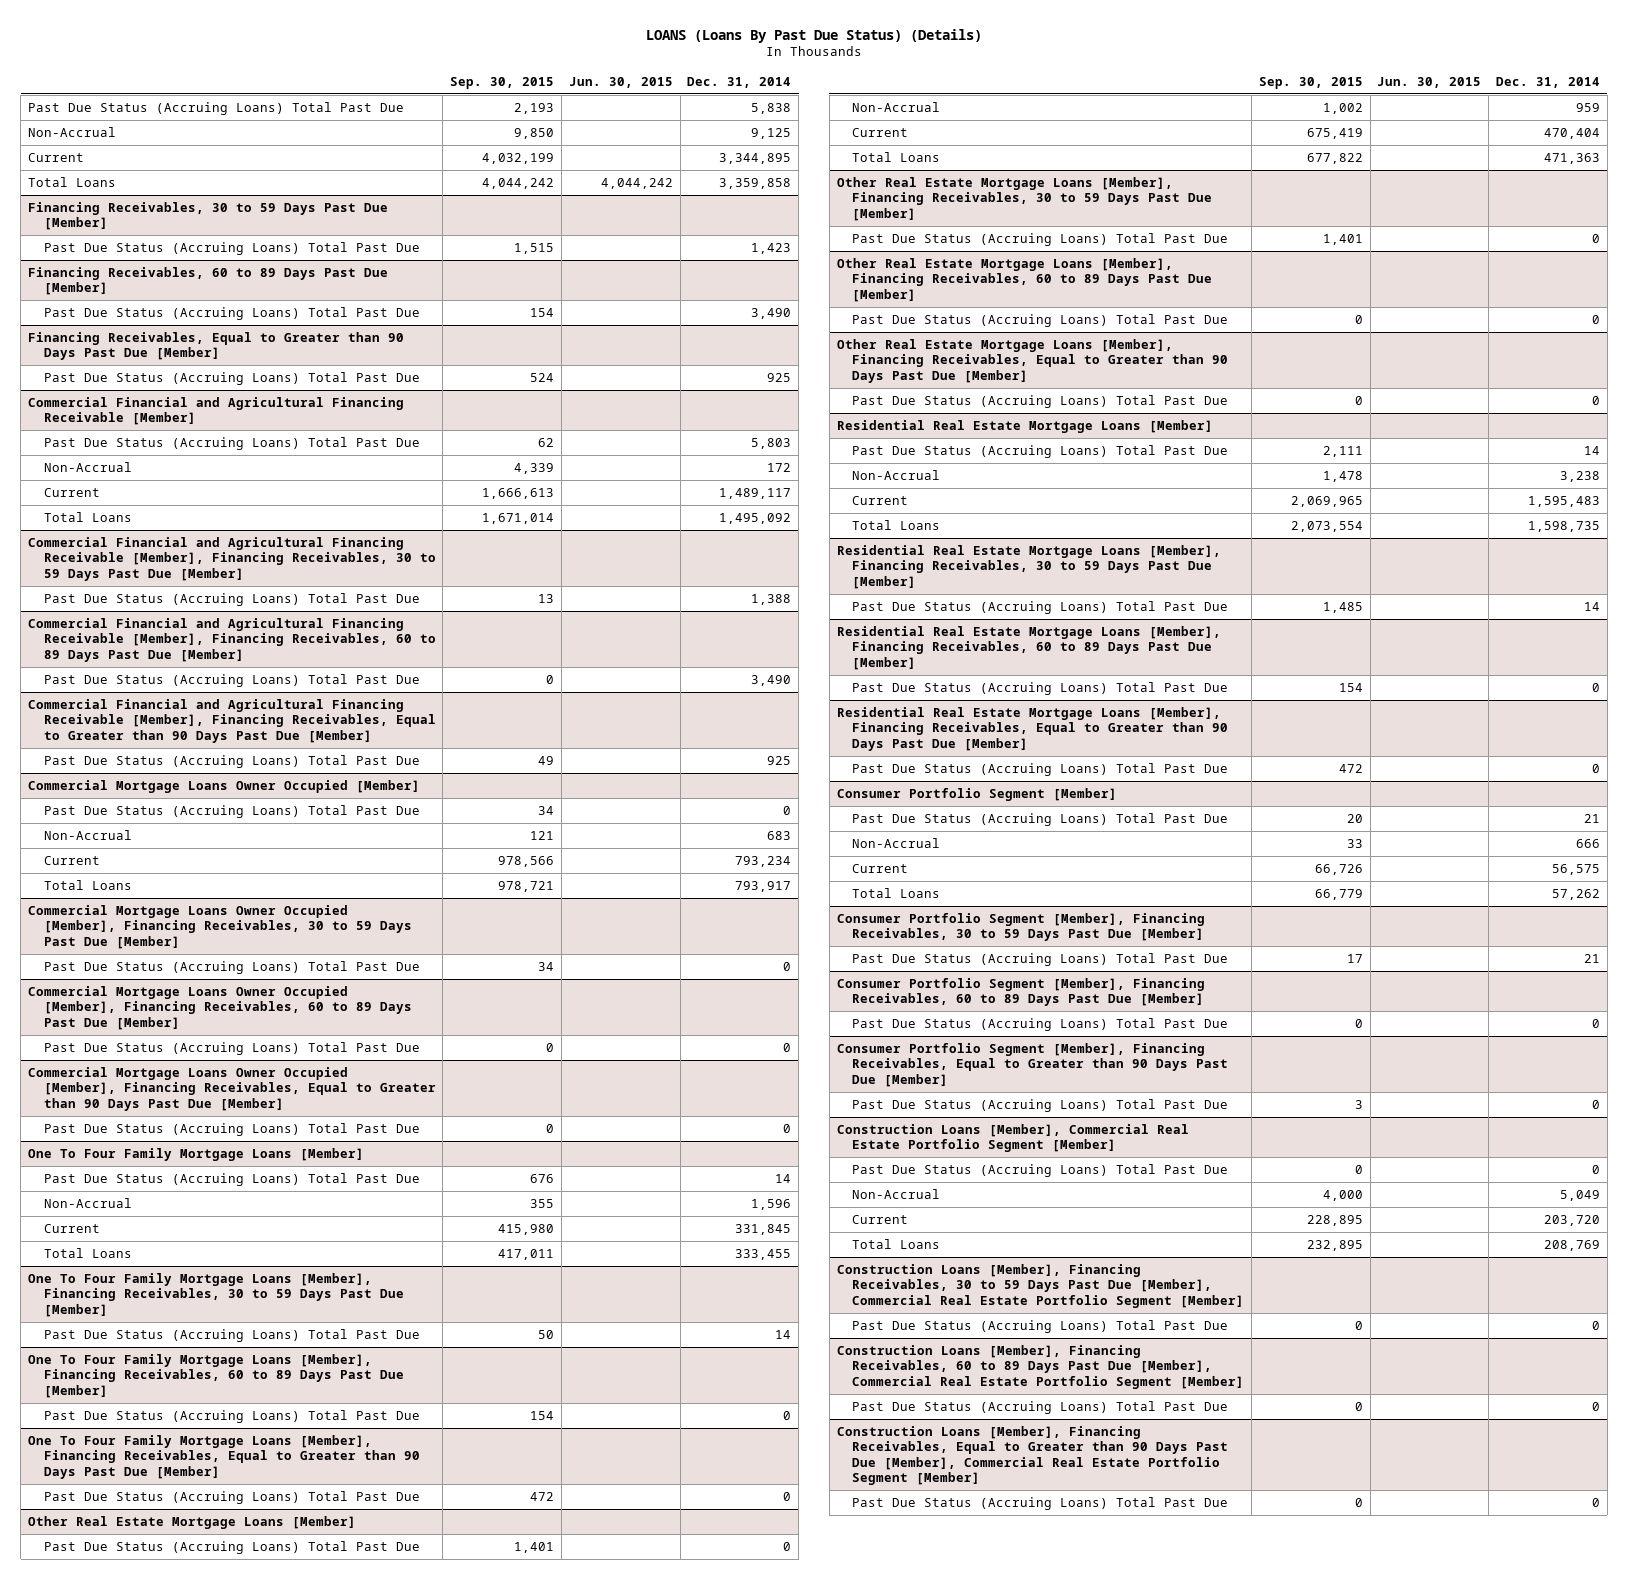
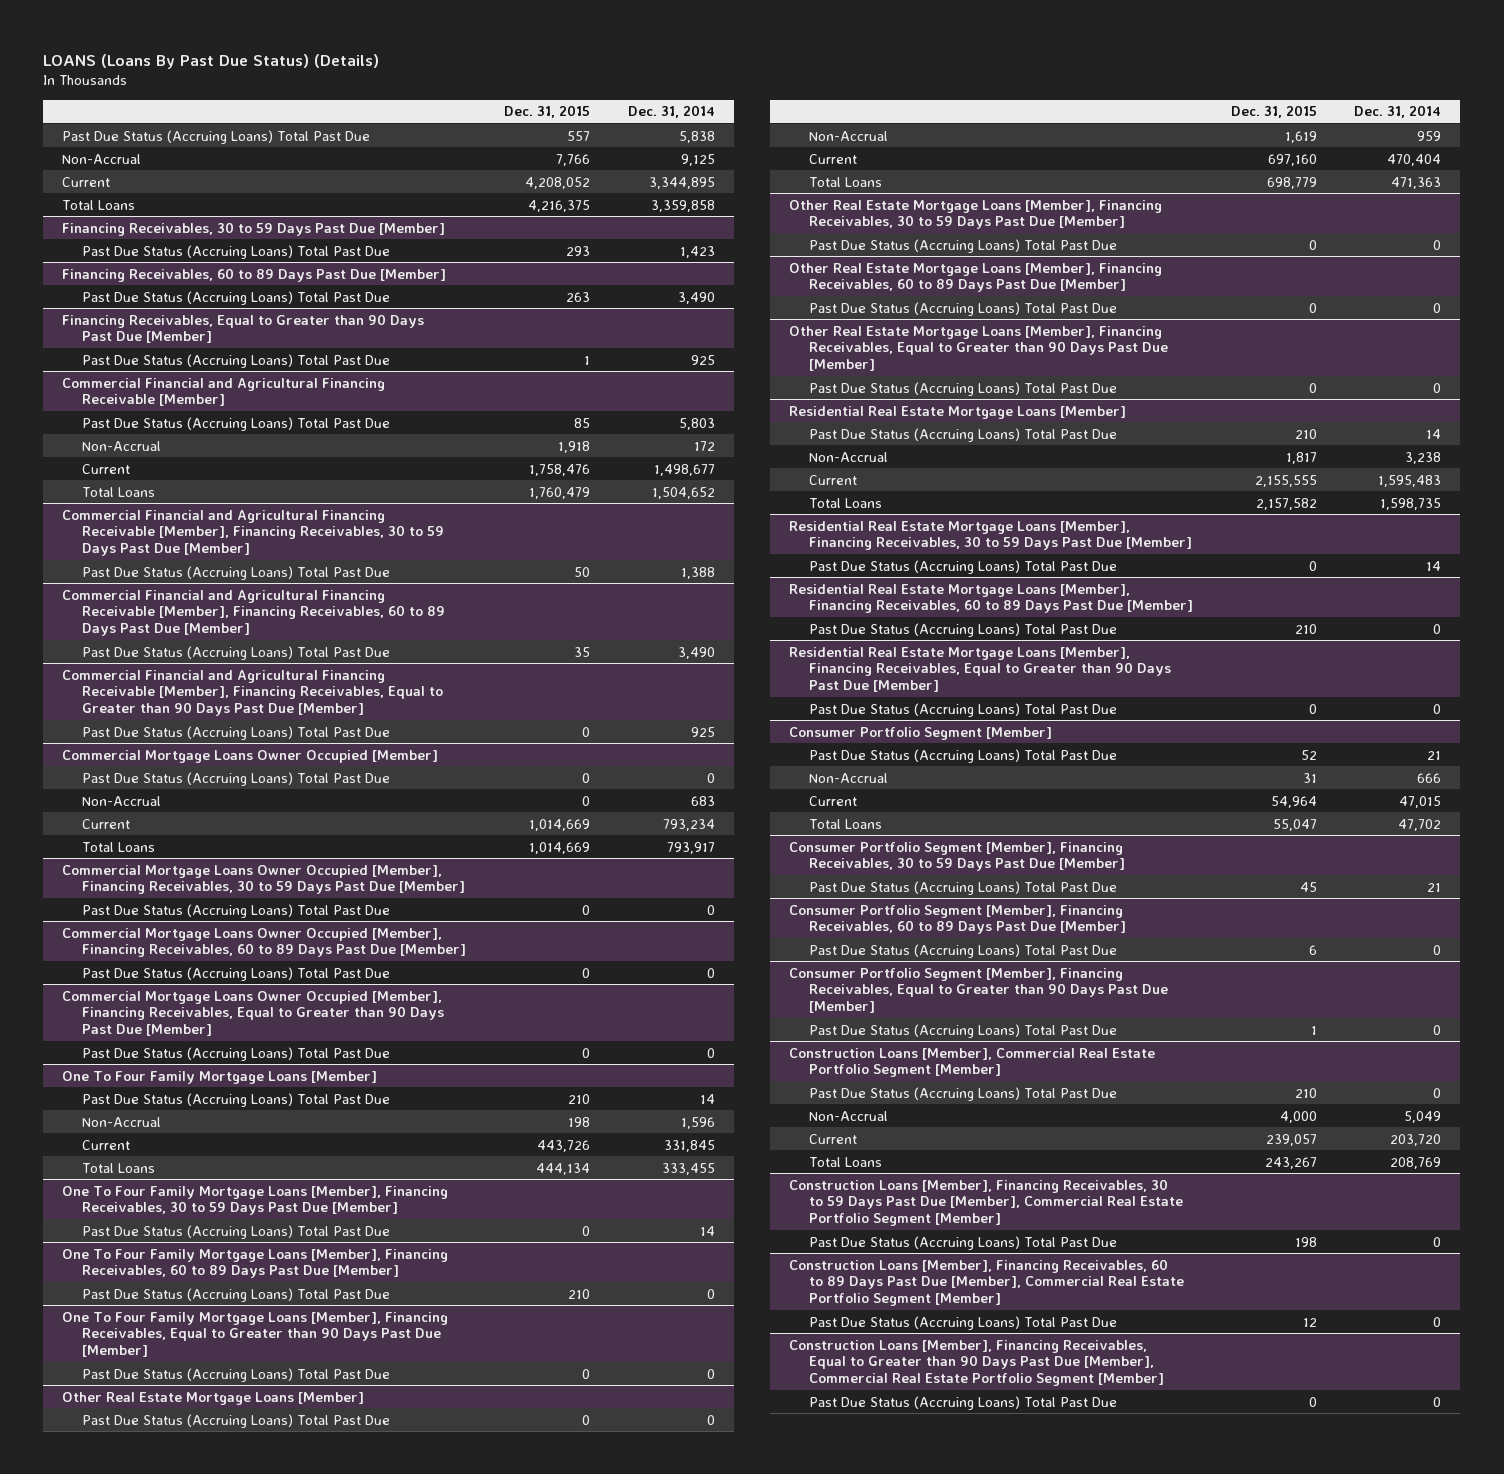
[450,76,555,89] Sep. 30, 2015 -> none
[568,76,673,88] Jun. 30, 2015 -> none
none -> [504,105,591,119] Dec. 31, 2015
[719,487,792,499] 1,489,117 -> [653,463,715,476] 1,498,677
[719,512,792,524] 1,495,092 -> [651,486,715,499] 1,504,652
[1552,863,1601,875] 56,575 -> [1399,795,1442,808] 47,015
[1552,888,1601,900] 57,262 -> [1398,818,1442,831] 47,702

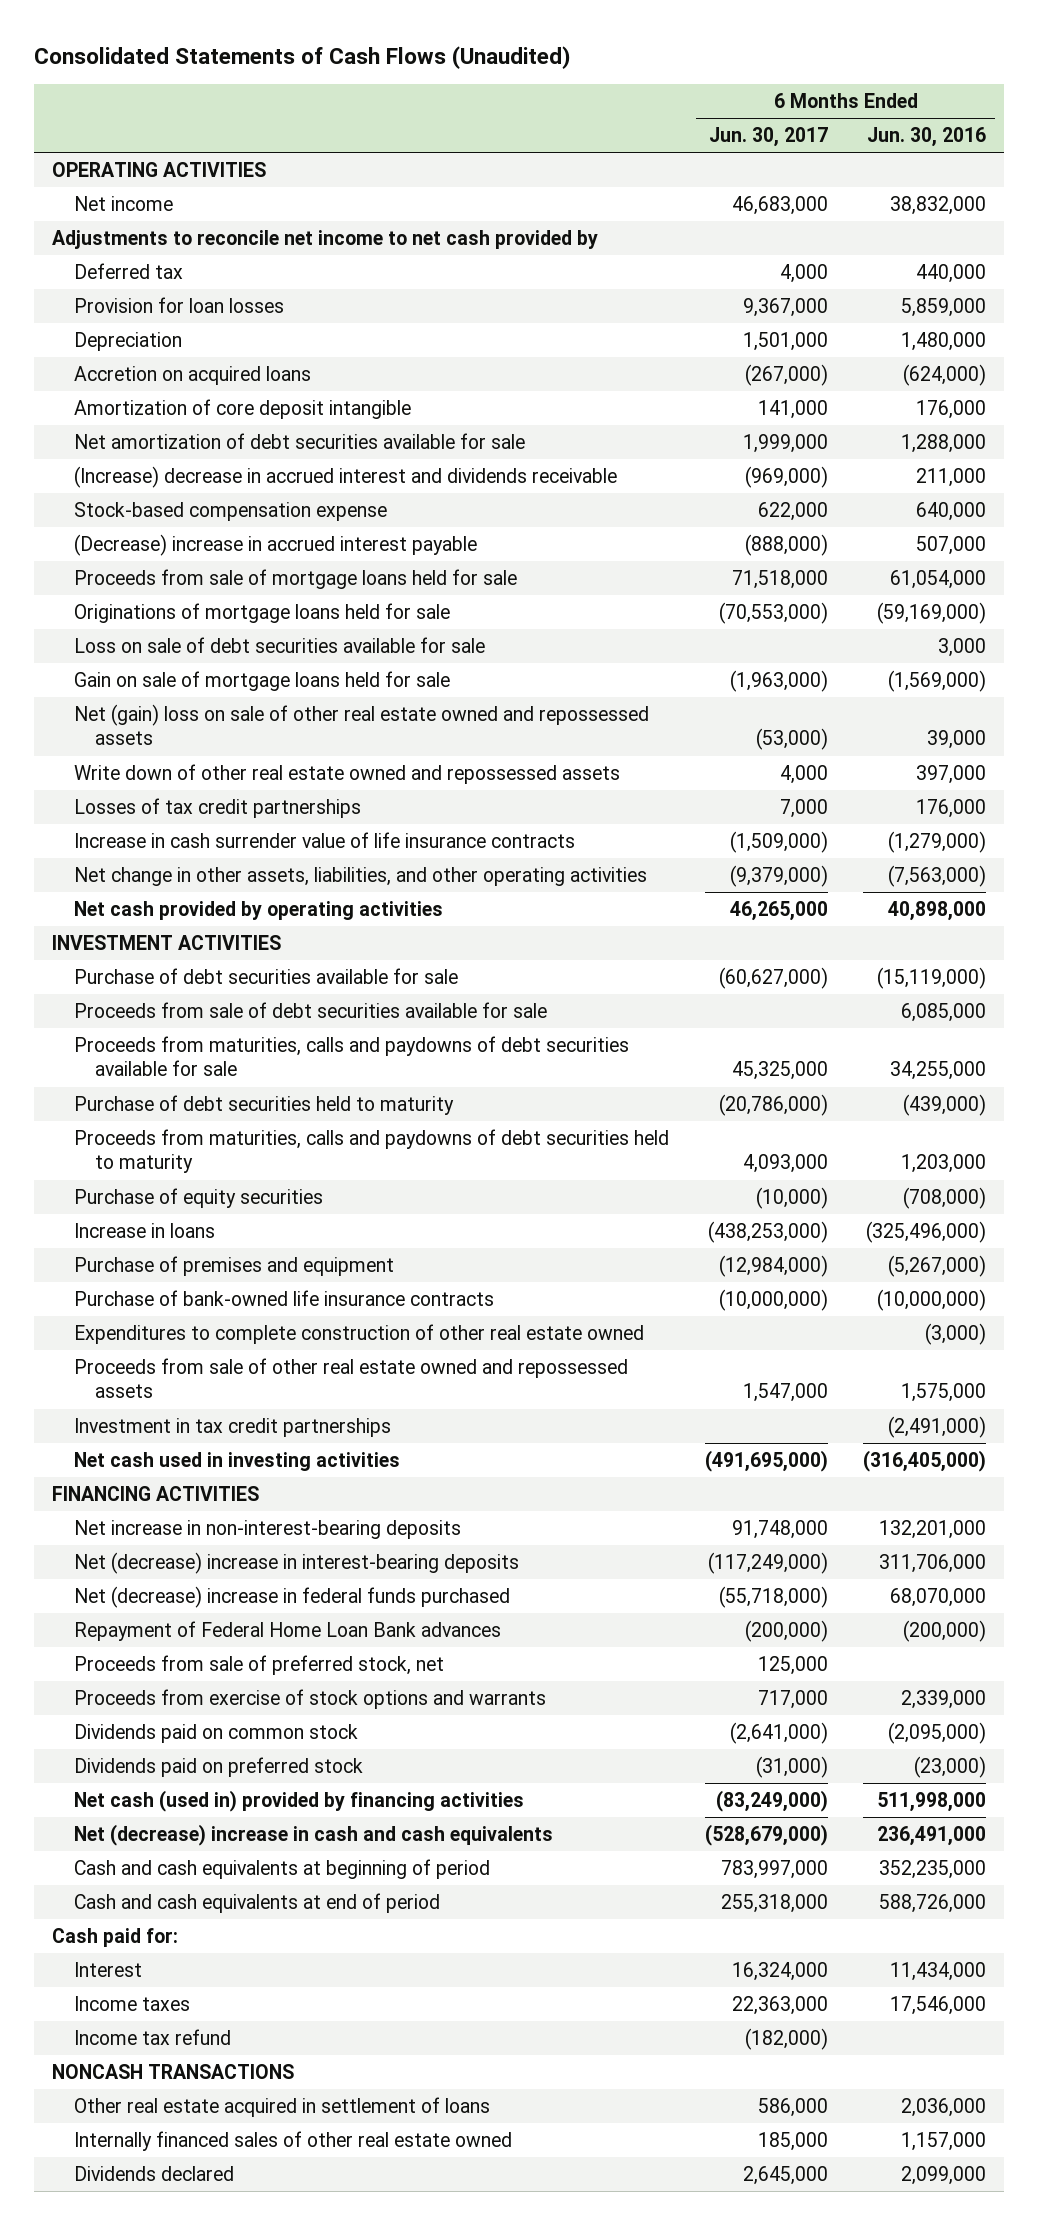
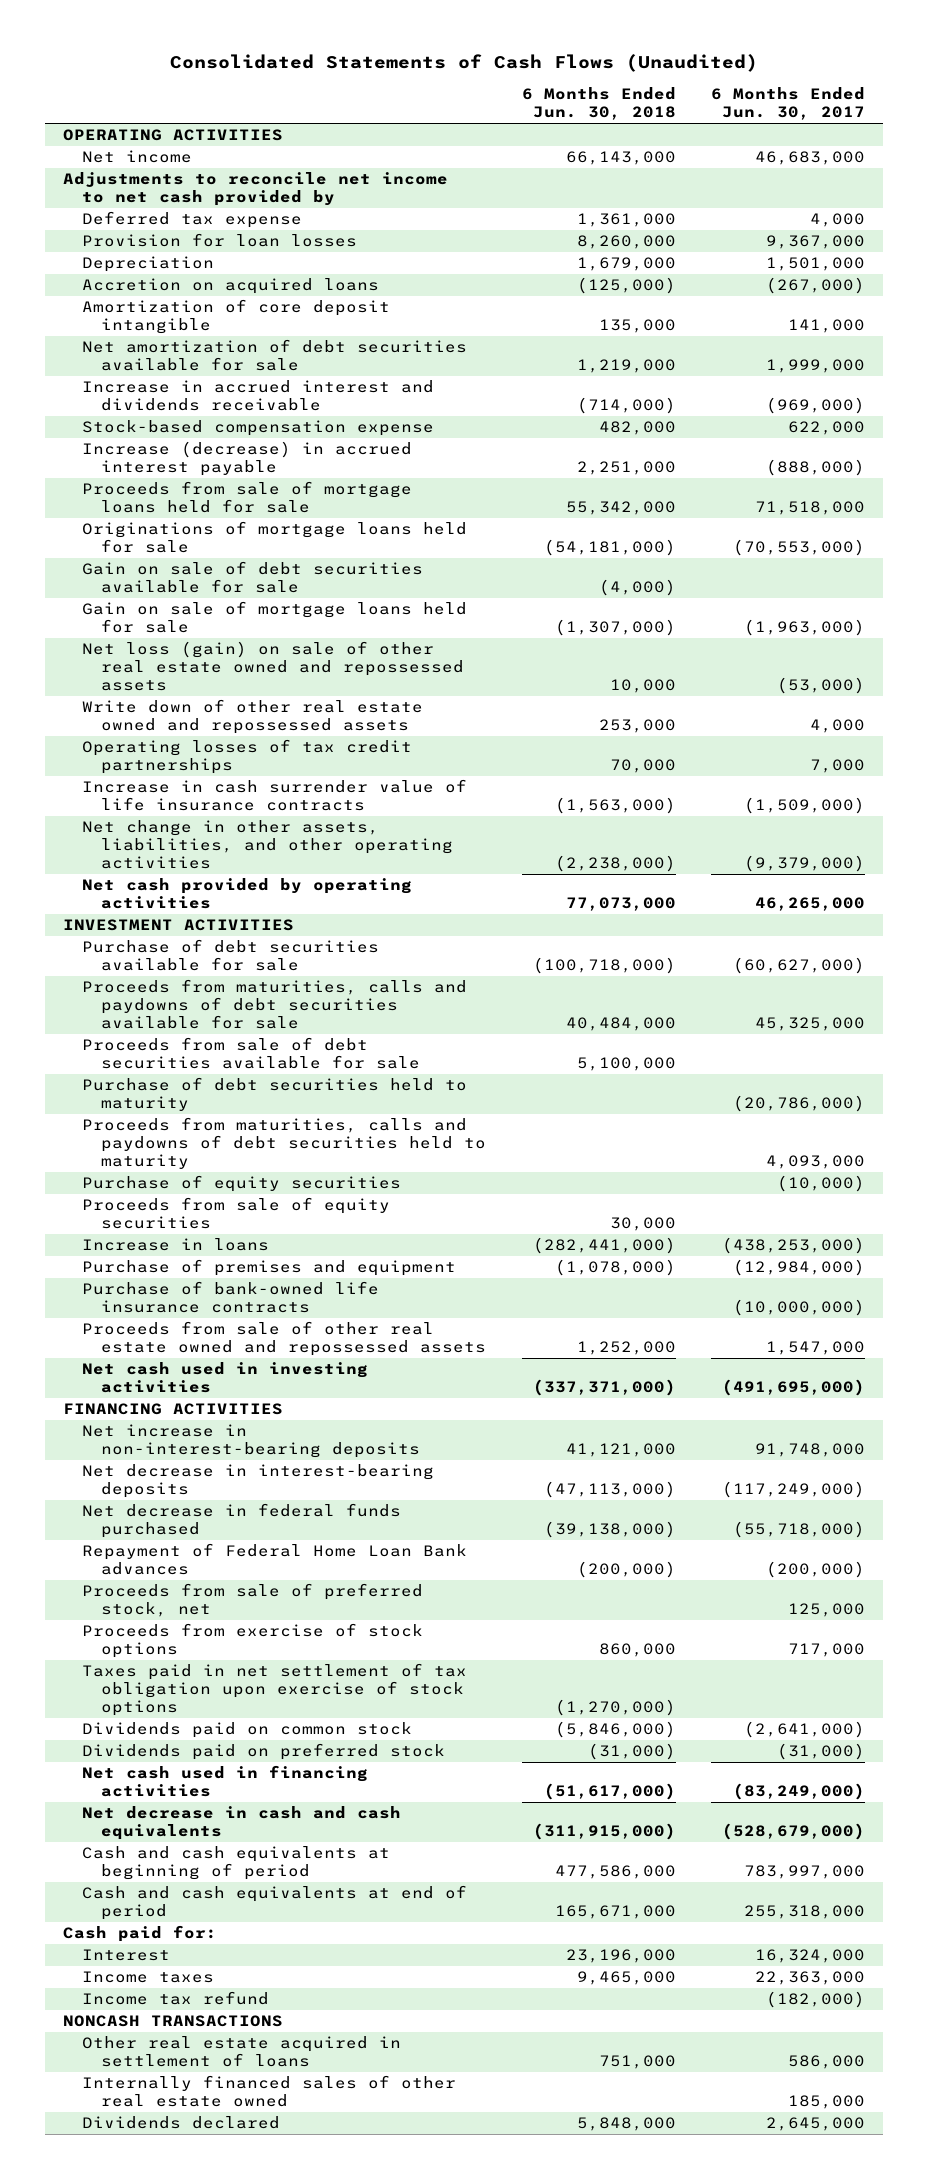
[867,127,987,148] Jun. 30, 2016 -> none
none -> [521,87,676,121] 6 Months Ended Jun. 30, 2018
[73,263,183,280] Deferred tax -> [82,211,303,229] Deferred tax expense
[73,466,617,489] (Increase) decrease in accrued interest and dividends receivable -> [82,380,435,412] Increase in accrued interest and dividends receivable
[73,534,477,557] (Decrease) increase in accrued interest payable -> [82,441,413,477] Increase (decrease) in accrued interest payable
[73,637,485,654] Loss on sale of debt securities available for sale -> [82,561,424,594] Gain on sale of debt securities available for sale
[73,704,649,746] Net (gain) loss on sale of other real estate owned and repossessed assets -> [82,641,465,692] Net loss (gain) on sale of other real estate owned and repossessed assets
[73,798,361,819] Losses of tax credit partnerships -> [82,739,413,775] Operating losses of tax credit partnerships
[73,1002,547,1019] Proceeds from sale of debt securities available for sale -> [82,1037,421,1070] Proceeds from sale of debt securities available for sale
none -> [82,1197,391,1230] Proceeds from sale of equity securities
[73,1324,644,1345] Expenditures to complete construction of other real estate owned -> none
[73,1418,391,1438] Investment in tax credit partnerships -> none
[73,1552,519,1575] Net (decrease) increase in interest-bearing deposits -> [82,1464,435,1499] Net decrease in interest-bearing deposits
[73,1586,510,1609] Net (decrease) increase in federal funds purchased -> [82,1503,402,1539] Net decrease in federal funds purchased
[73,1689,546,1710] Proceeds from exercise of stock options and warrants -> [82,1623,424,1659] Proceeds from exercise of stock options
none -> [82,1663,468,1717] Taxes paid in net settlement of tax obligation upon exercise of stock options
[73,1790,524,1813] Net cash (used in) provided by financing activities -> [82,1765,369,1798] Net cash used in financing activities
[73,1824,553,1847] Net (decrease) increase in cash and cash equivalents -> [82,1806,402,1841] Net decrease in cash and cash equivalents

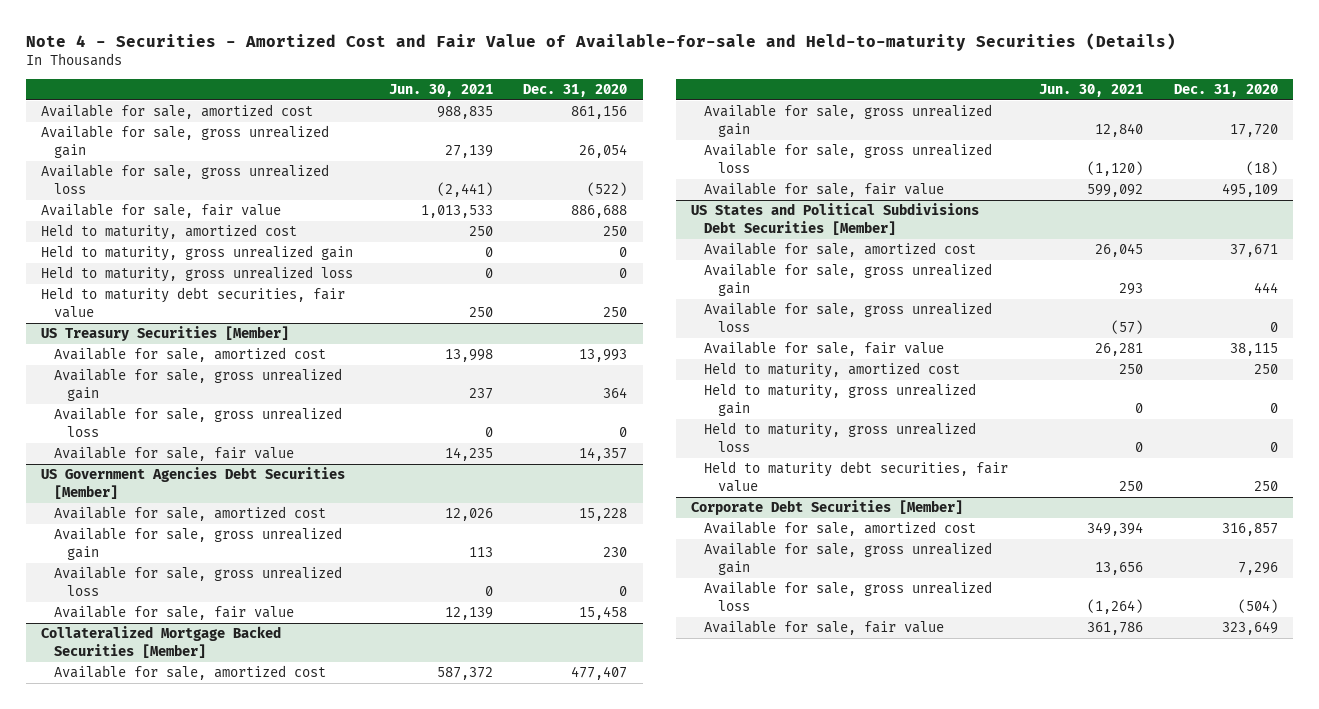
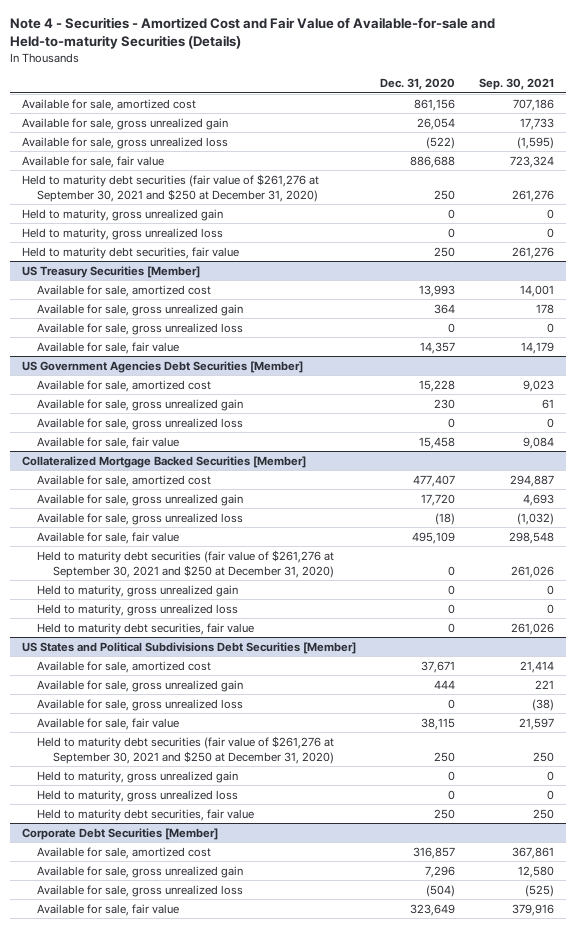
[388,83,493,97] Jun. 30, 2021 -> none
none -> [478,78,554,91] Sep. 30, 2021
[41,224,298,241] Held to maturity, amortized cost -> [22,173,320,202] Held to maturity debt securities (fair value of $261,276 at September 30, 2021 and $250 at December 31, 2020)
none -> [37,549,335,578] Held to maturity debt securities (fair value of $261,276 at September 30, 2021 and $250 at December 31, 2020)
none -> [37,584,239,597] Held to maturity, gross unrealized gain
none -> [37,603,239,616] Held to maturity, gross unrealized loss
none -> [37,622,255,635] Held to maturity debt securities, fair value
[704,362,961,379] Held to maturity, amortized cost -> [37,735,335,764] Held to maturity debt securities (fair value of $261,276 at September 30, 2021 and $250 at December 31, 2020)

